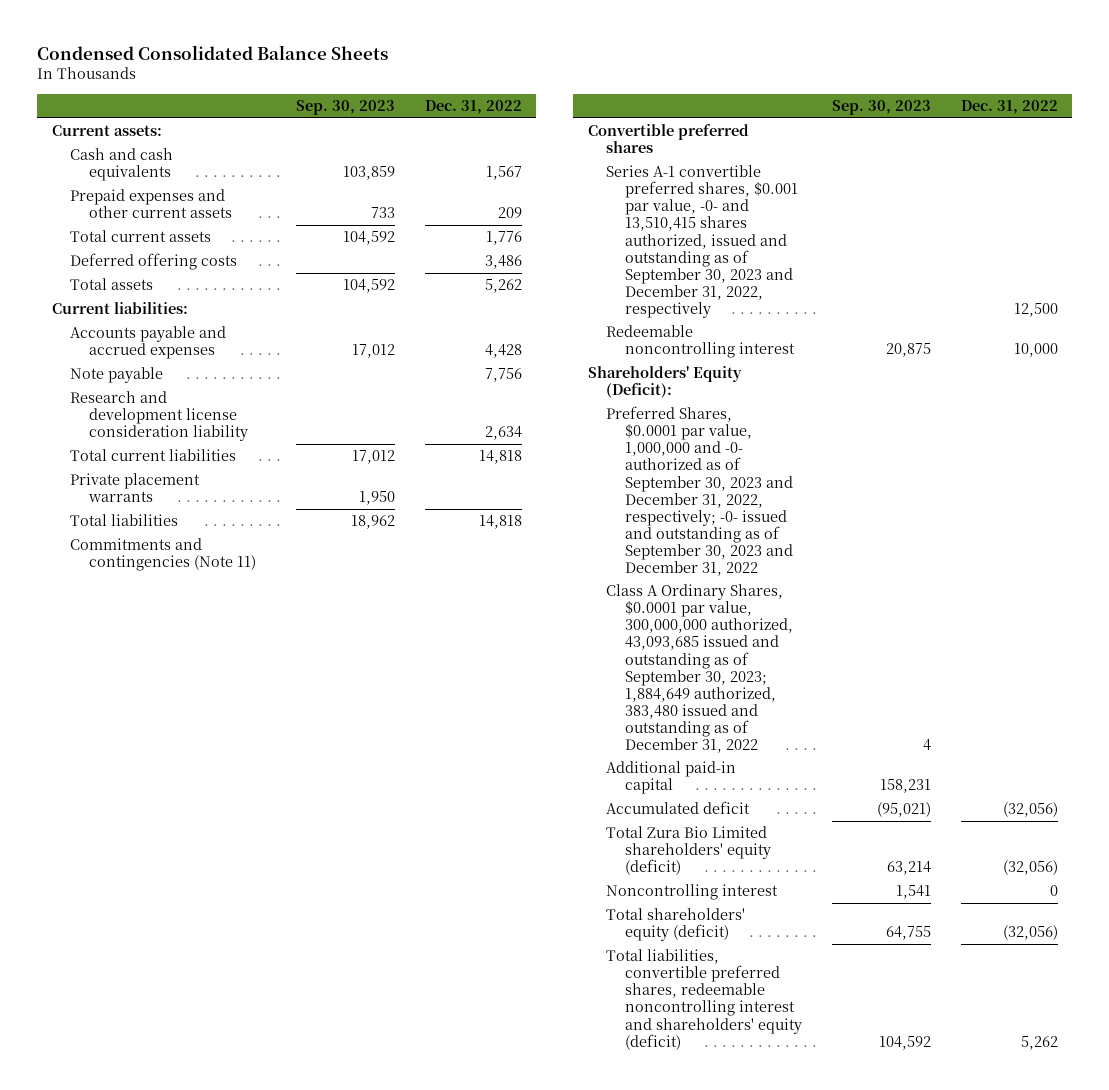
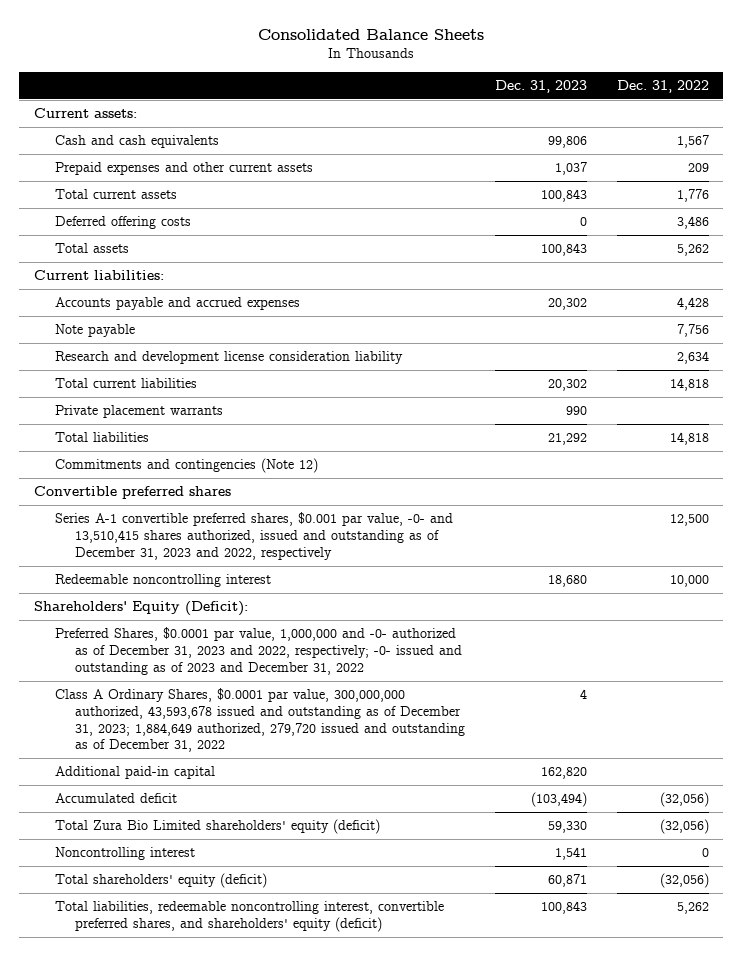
[36,44,388,60] Condensed Consolidated Balance Sheets -> [258,28,485,40] Consolidated Balance Sheets
[295,100,395,116] Sep. 30, 2023 -> none
none -> [494,79,587,93] Dec. 31, 2023
[70,538,257,572] Commitments and contingencies (Note 11) -> [54,458,318,474] Commitments and contingencies (Note 12)
[606,165,799,318] Series A-1 convertible preferred shares, $0.001 par value, -0- and 13,510,415 shares authorized, issued and outstanding as of September 30, 2023 and December 31, 2022, respectively -> [54,512,453,560] Series A-1 convertible preferred shares, $0.001 par value, -0- and 13,510,415 shares authorized, issued and outstanding as of December 31, 2023 and 2022, respectively
[606,406,794,576] Preferred Shares, $0.0001 par value, 1,000,000 and -0- authorized as of September 30, 2023 and December 31, 2022, respectively; -0- issued and outstanding as of September 30, 2023 and December 31, 2022 -> [54,627,463,675] Preferred Shares, $0.0001 par value, 1,000,000 and -0- authorized as of December 31, 2023 and 2022, respectively; -0- issued and outstanding as of 2023 and December 31, 2022
[606,584,794,753] Class A Ordinary Shares, $0.0001 par value, 300,000,000 authorized, 43,093,685 issued and outstanding as of September 30, 2023; 1,884,649 authorized, 383,480 issued and outstanding as of December 31, 2022 -> [54,688,466,753] Class A Ordinary Shares, $0.0001 par value, 300,000,000 authorized, 43,593,678 issued and outstanding as of December 31, 2023; 1,884,649 authorized, 279,720 issued and outstanding as of December 31, 2022
[606,949,803,1050] Total liabilities, convertible preferred shares, redeemable noncontrolling interest and shareholders' equity (deficit) -> [54,901,444,932] Total liabilities, redeemable noncontrolling interest, convertible preferred shares, and shareholders' equity (deficit)

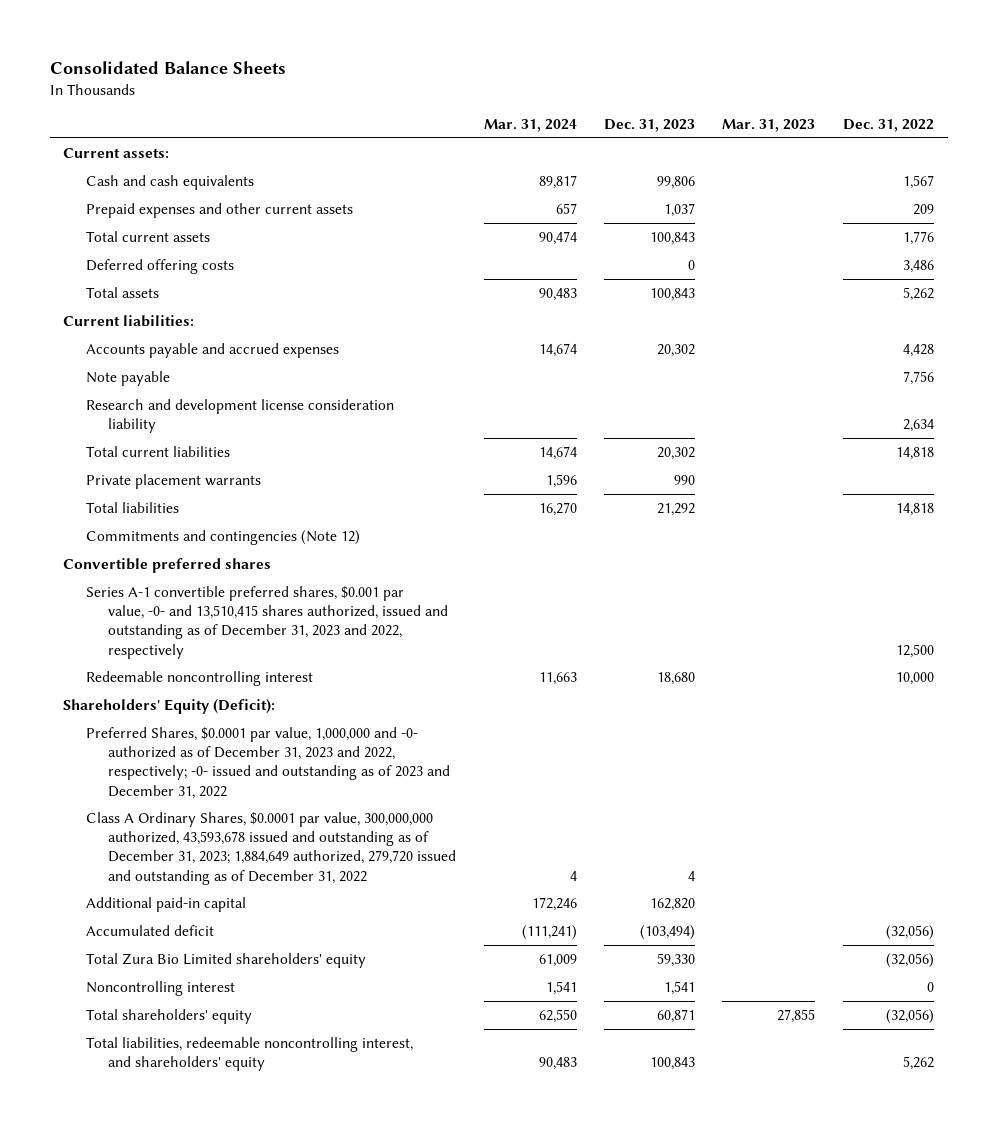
none -> [483,118,577,132] Mar. 31, 2024
none -> [722,118,816,132] Mar. 31, 2023
[54,819,380,835] Total Zura Bio Limited shareholders' equity (deficit) -> [85,952,366,968] Total Zura Bio Limited shareholders' equity
[54,873,267,889] Total shareholders' equity (deficit) -> [85,1008,252,1024] Total shareholders' equity
[54,901,444,932] Total liabilities, redeemable noncontrolling interest, convertible preferred shares, and shareholders' equity (deficit) -> [85,1036,413,1072] Total liabilities, redeemable noncontrolling interest, and shareholders' equity

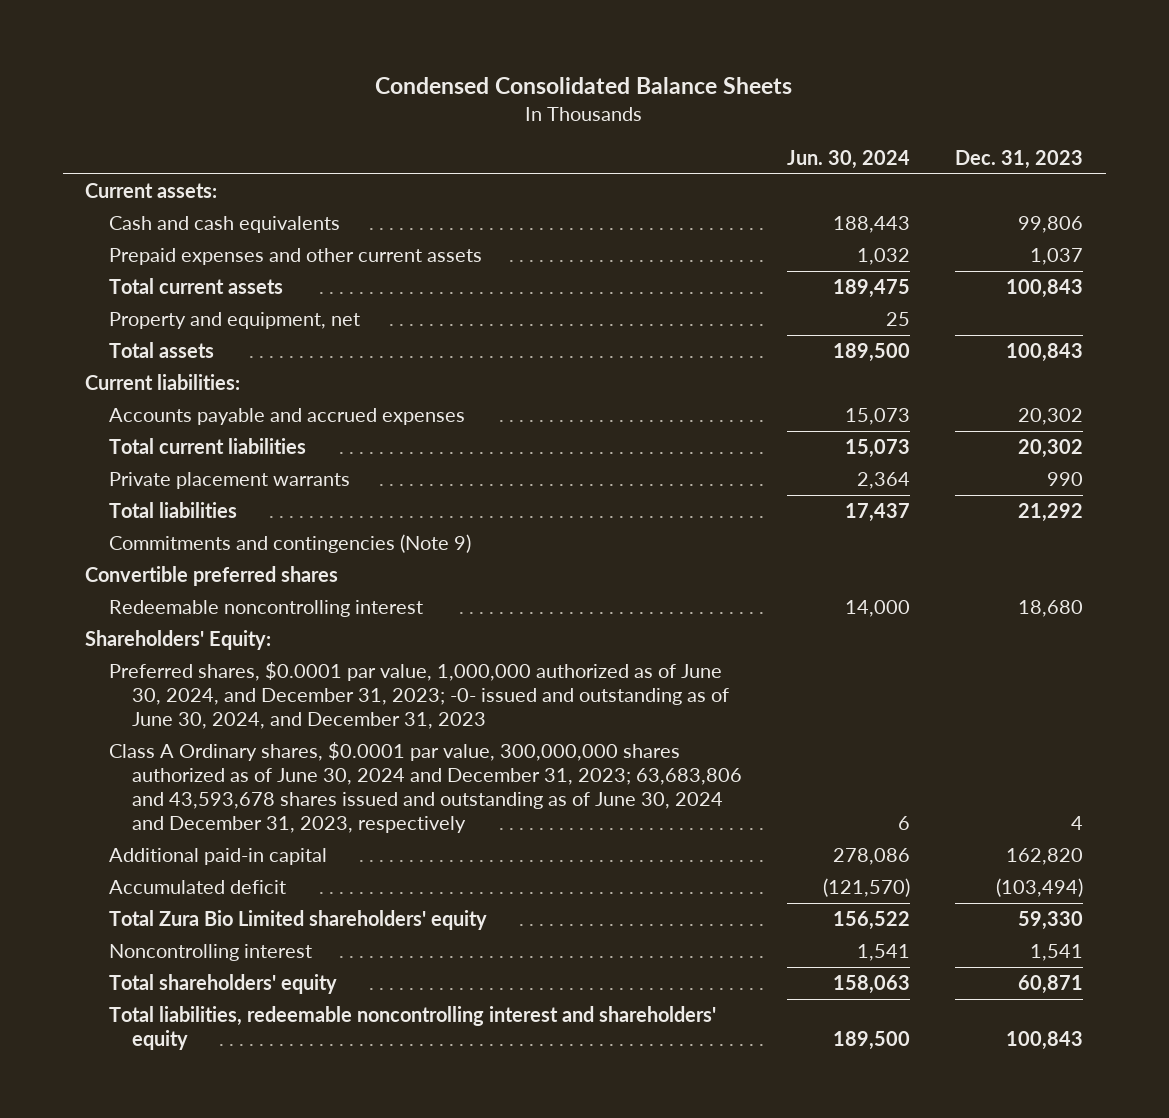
[49,60,286,74] Consolidated Balance Sheets -> [375,77,793,95] Condensed Consolidated Balance Sheets
[483,118,577,132] Mar. 31, 2024 -> none
[722,118,816,132] Mar. 31, 2023 -> none
[842,118,934,132] Dec. 31, 2022 -> none
none -> [786,149,910,169] Jun. 30, 2024
[85,258,234,274] Deferred offering costs -> none
none -> [108,312,360,330] Property and equipment, net
[85,370,170,386] Note payable -> none
[85,398,394,434] Research and development license consideration liability -> none
[85,529,360,545] Commitments and contingencies (Note 12) -> [108,534,471,554] Commitments and contingencies (Note 9)
[85,585,449,659] Series A-1 convertible preferred shares, $0.001 par value, -0- and 13,510,415 shares authorized, issued and outstanding as of December 31, 2023 and 2022, respectively -> none
[63,698,276,714] Shareholders' Equity (Deficit): -> [85,630,272,651] Shareholders' Equity:
[85,726,451,799] Preferred Shares, $0.0001 par value, 1,000,000 and -0- authorized as of December 31, 2023 and 2022, respectively; -0- issued and outstanding as of 2023 and December 31, 2022 -> [108,662,729,730] Preferred shares, $0.0001 par value, 1,000,000 authorized as of June 30, 2024, and December 31, 2023; -0- issued and outstanding as of June 30, 2024, and December 31, 2023
[85,811,457,885] Class A Ordinary Shares, $0.0001 par value, 300,000,000 authorized, 43,593,678 issued and outstanding as of December 31, 2023; 1,884,649 authorized, 279,720 issued and outstanding as of December 31, 2022 -> [108,742,742,834] Class A Ordinary shares, $0.0001 par value, 300,000,000 shares authorized as of June 30, 2024 and December 31, 2023; 63,683,806 and 43,593,678 shares issued and outstanding as of June 30, 2024 and December 31, 2023, respectively
[85,1036,413,1072] Total liabilities, redeemable noncontrolling interest, and shareholders' equity -> [108,1006,716,1051] Total liabilities, redeemable noncontrolling interest and shareholders' equity

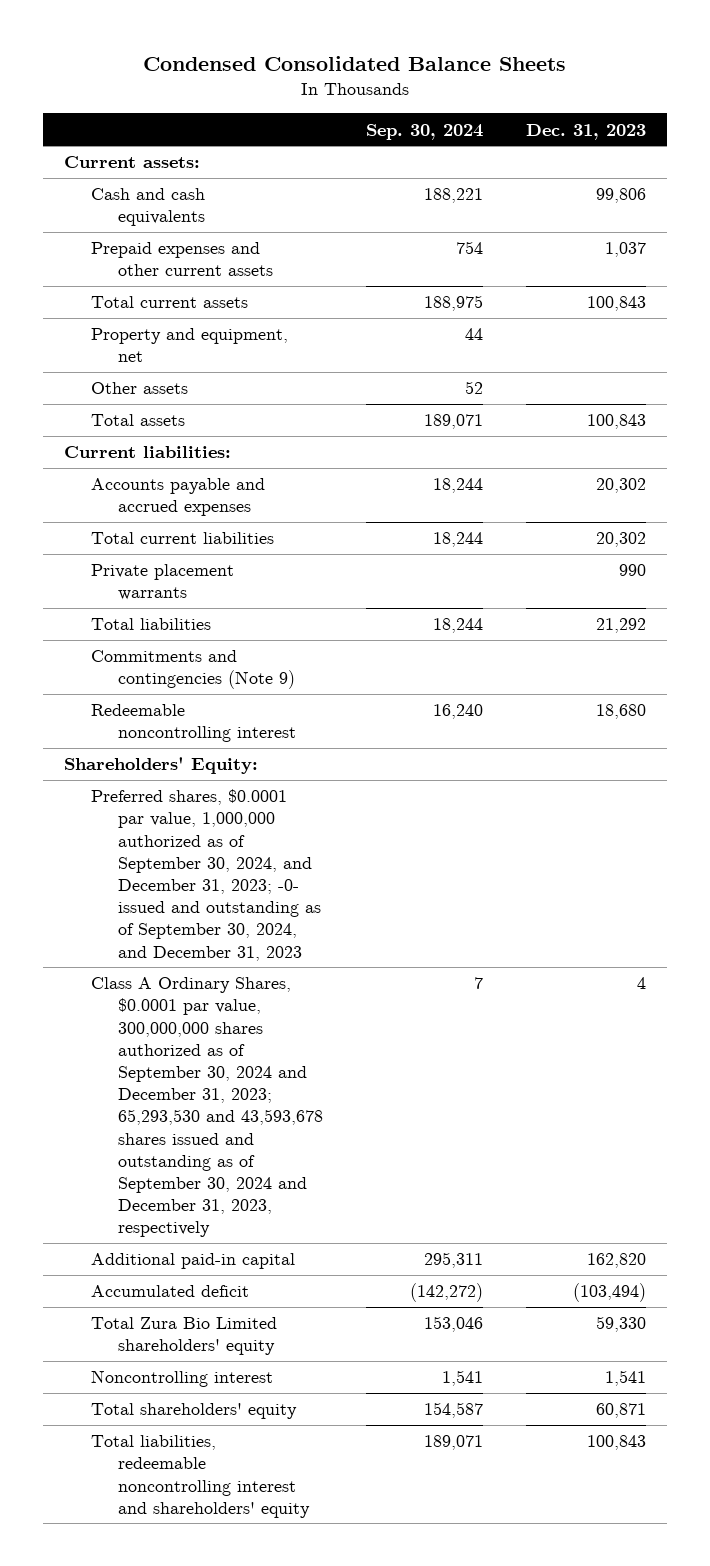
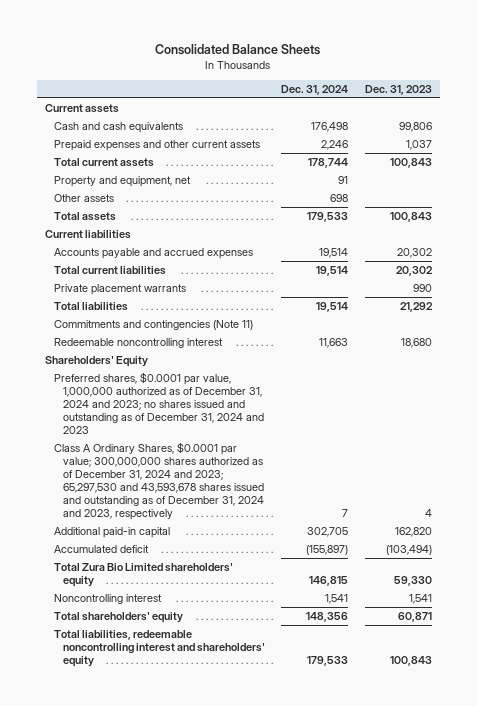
[143,55,567,71] Condensed Consolidated Balance Sheets -> [155,43,321,55] Consolidated Balance Sheets
[366,123,484,140] Sep. 30, 2024 -> none
none -> [281,84,349,95] Dec. 31, 2024
[64,156,201,169] Current assets: -> [45,103,120,113] Current assets
[64,446,232,459] Current liabilities: -> [45,229,132,239] Current liabilities
[91,650,296,690] Commitments and contingencies (Note 9) -> [53,319,253,330] Commitments and contingencies (Note 11)
[64,757,259,775] Shareholders' Equity: -> [45,355,149,367] Shareholders' Equity
[91,789,322,961] Preferred shares, $0.0001 par value, 1,000,000 authorized as of September 30, 2024, and December 31, 2023; -0- issued and outstanding as of September 30, 2024, and December 31, 2023 -> [53,371,264,435] Preferred shares, $0.0001 par value, 1,000,000 authorized as of December 31, 2024 and 2023; no shares issued and outstanding as of December 31, 2024 and 2023
[91,977,324,1238] Class A Ordinary Shares, $0.0001 par value, 300,000,000 shares authorized as of September 30, 2024 and December 31, 2023; 65,293,530 and 43,593,678 shares issued and outstanding as of September 30, 2024 and December 31, 2023, respectively -> [53,441,264,521] Class A Ordinary Shares, $0.0001 par value; 300,000,000 shares authorized as of December 31, 2024 and 2023; 65,297,530 and 43,593,678 shares issued and outstanding as of December 31, 2024 and 2023, respectively

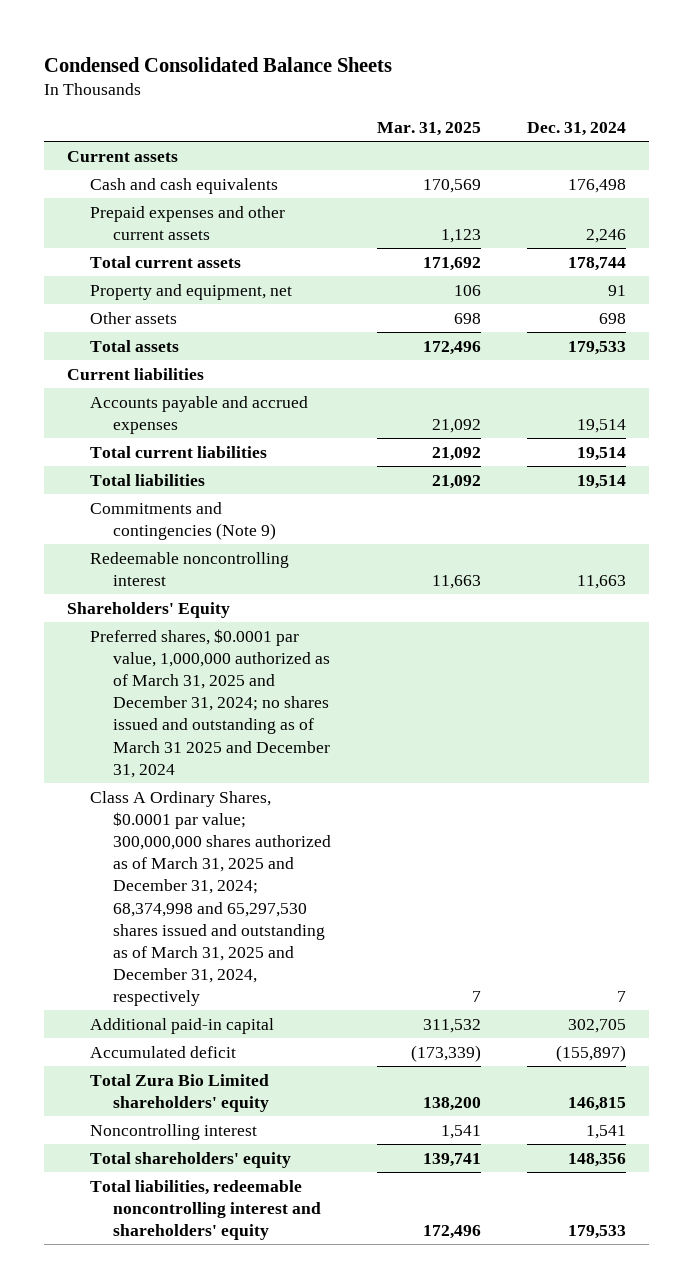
[155,43,321,55] Consolidated Balance Sheets -> [44,56,393,72] Condensed Consolidated Balance Sheets
[364,84,432,95] Dec. 31, 2023 -> none
none -> [377,121,482,136] Mar. 31, 2025
[53,283,186,295] Private placement warrants -> none
[53,319,253,330] Commitments and contingencies (Note 11) -> [89,501,276,540] Commitments and contingencies (Note 9)
[53,371,264,435] Preferred shares, $0.0001 par value, 1,000,000 authorized as of December 31, 2024 and 2023; no shares issued and outstanding as of December 31, 2024 and 2023 -> [89,628,330,778] Preferred shares, $0.0001 par value, 1,000,000 authorized as of March 31, 2025 and December 31, 2024; no shares issued and outstanding as of March 31 2025 and December 31, 2024
[53,441,264,521] Class A Ordinary Shares, $0.0001 par value; 300,000,000 shares authorized as of December 31, 2024 and 2023; 65,297,530 and 43,593,678 shares issued and outstanding as of December 31, 2024 and 2023, respectively -> [89,790,331,1007] Class A Ordinary Shares, $0.0001 par value; 300,000,000 shares authorized as of March 31, 2025 and December 31, 2024; 68,374,998 and 65,297,530 shares issued and outstanding as of March 31, 2025 and December 31, 2024, respectively

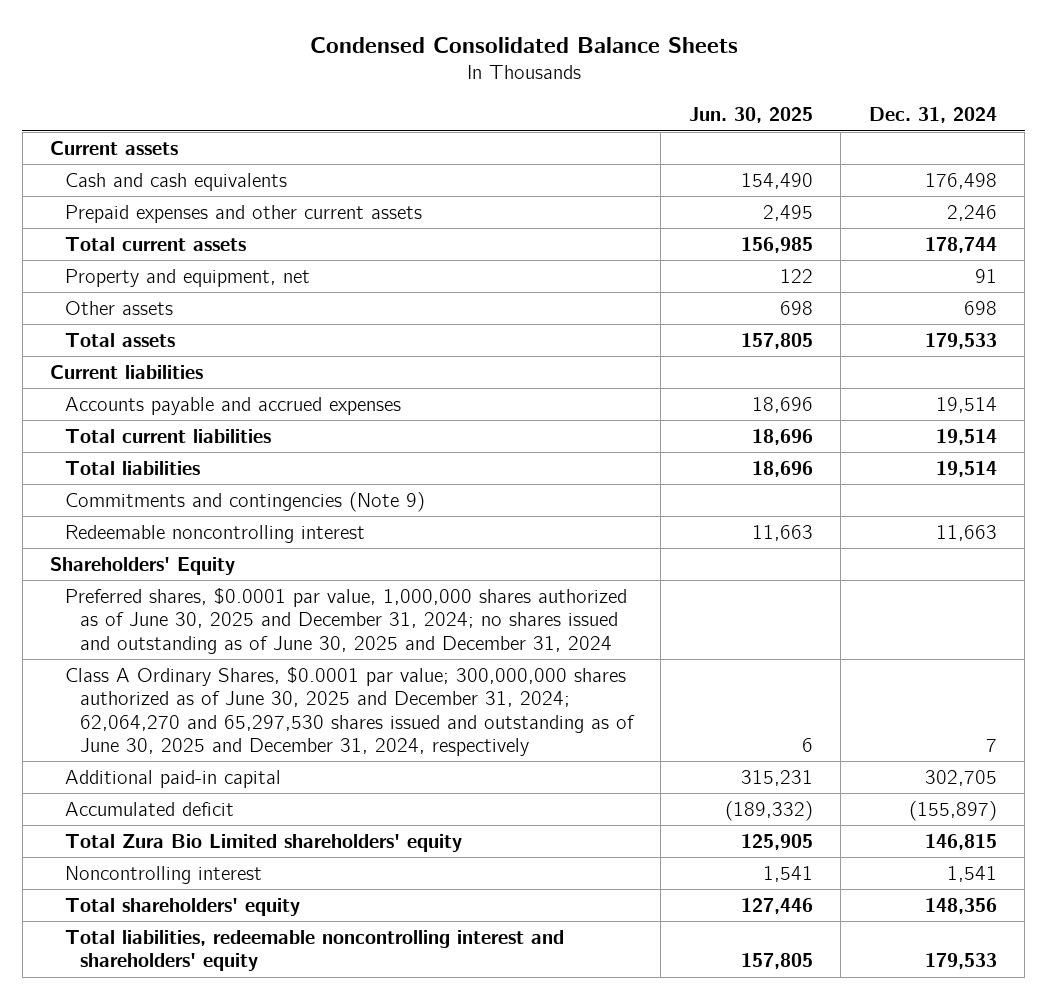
[377,121,482,136] Mar. 31, 2025 -> none
none -> [688,107,813,124] Jun. 30, 2025
[89,628,330,778] Preferred shares, $0.0001 par value, 1,000,000 authorized as of March 31, 2025 and December 31, 2024; no shares issued and outstanding as of March 31 2025 and December 31, 2024 -> [65,587,628,654] Preferred shares, $0.0001 par value, 1,000,000 shares authorized as of June 30, 2025 and December 31, 2024; no shares issued and outstanding as of June 30, 2025 and December 31, 2024
[89,790,331,1007] Class A Ordinary Shares, $0.0001 par value; 300,000,000 shares authorized as of March 31, 2025 and December 31, 2024; 68,374,998 and 65,297,530 shares issued and outstanding as of March 31, 2025 and December 31, 2024, respectively -> [65,666,635,757] Class A Ordinary Shares, $0.0001 par value; 300,000,000 shares authorized as of June 30, 2025 and December 31, 2024; 62,064,270 and 65,297,530 shares issued and outstanding as of June 30, 2025 and December 31, 2024, respectively

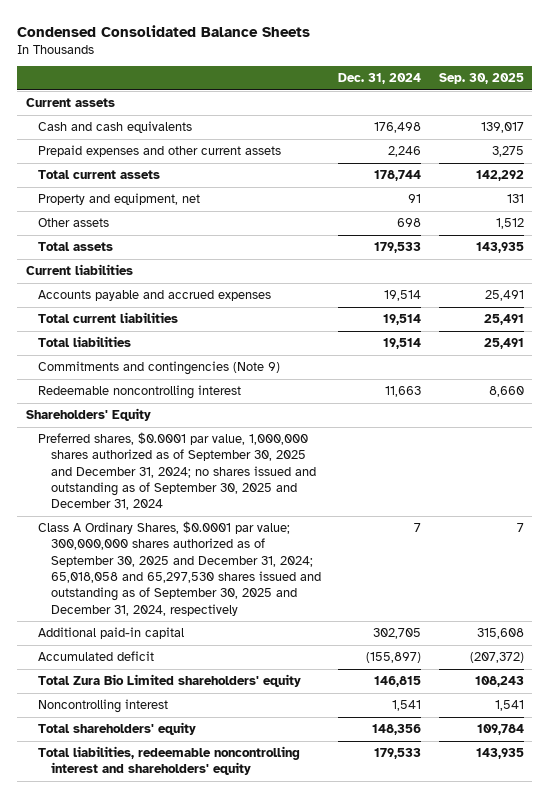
[688,107,813,124] Jun. 30, 2025 -> none
none -> [438,73,524,85] Sep. 30, 2025
[65,587,628,654] Preferred shares, $0.0001 par value, 1,000,000 shares authorized as of June 30, 2025 and December 31, 2024; no shares issued and outstanding as of June 30, 2025 and December 31, 2024 -> [38,432,317,511] Preferred shares, $0.0001 par value, 1,000,000 shares authorized as of September 30, 2025 and December 31, 2024; no shares issued and outstanding as of September 30, 2025 and December 31, 2024
[65,666,635,757] Class A Ordinary Shares, $0.0001 par value; 300,000,000 shares authorized as of June 30, 2025 and December 31, 2024; 62,064,270 and 65,297,530 shares issued and outstanding as of June 30, 2025 and December 31, 2024, respectively -> [38,521,322,616] Class A Ordinary Shares, $0.0001 par value; 300,000,000 shares authorized as of September 30, 2025 and December 31, 2024; 65,018,058 and 65,297,530 shares issued and outstanding as of September 30, 2025 and December 31, 2024, respectively

